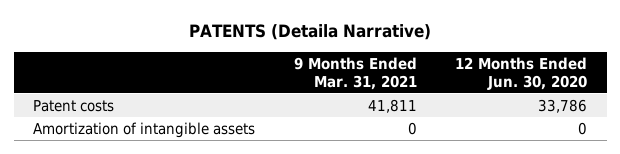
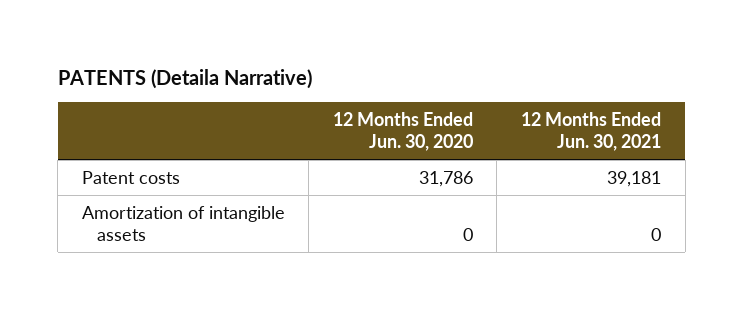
[293,56,417,90] 9 Months Ended Mar. 31, 2021 -> none
none -> [520,112,661,152] 12 Months Ended Jun. 30, 2021
[538,98,588,113] 33,786 -> [418,170,473,187] 31,786

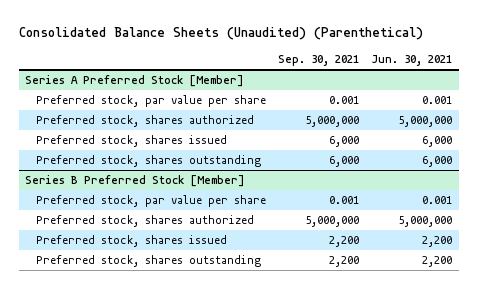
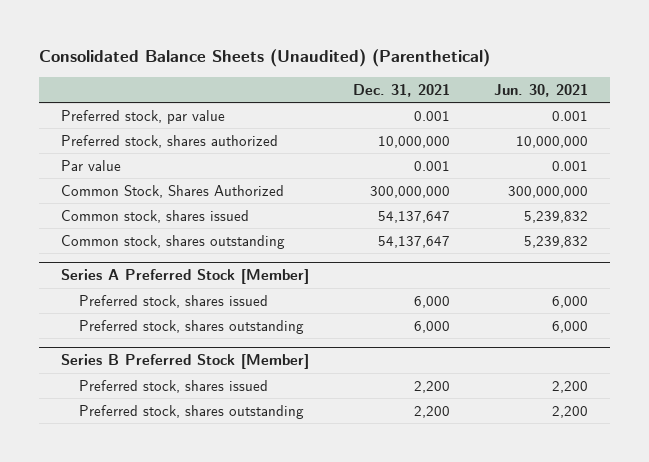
[278,55,360,67] Sep. 30, 2021 -> none
none -> [352,83,450,97] Dec. 31, 2021
none -> [60,109,225,124] Preferred stock, par value
none -> [60,134,278,148] Preferred stock, shares authorized
none -> [60,159,121,171] Par value
none -> [60,184,284,198] Common Stock, Shares Authorized
none -> [60,209,249,223] Common stock, shares issued
none -> [60,234,285,249] Common stock, shares outstanding
[36,95,267,108] Preferred stock, par value per share -> none
[36,115,255,128] Preferred stock, shares authorized -> none
[36,195,267,208] Preferred stock, par value per share -> none
[36,215,255,228] Preferred stock, shares authorized -> none

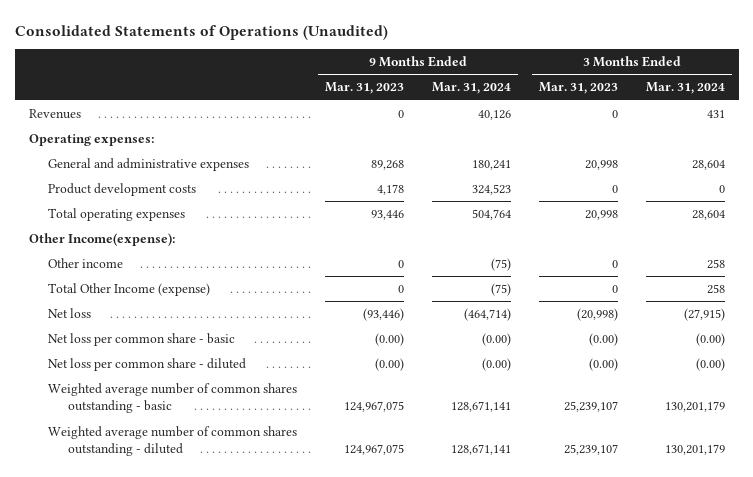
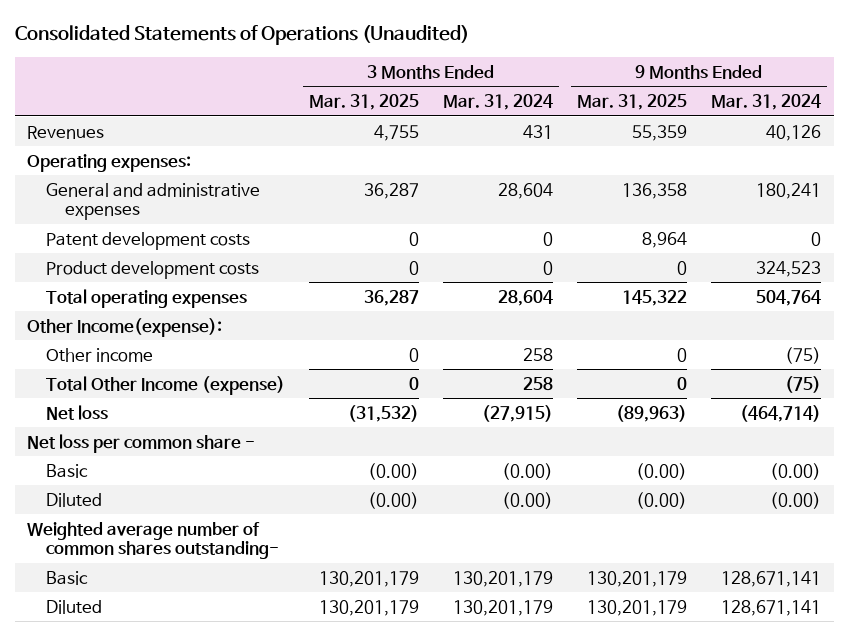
[325,82,405,95] Mar. 31, 2023 -> none
[538,82,618,95] Mar. 31, 2023 -> none
none -> [309,93,420,110] Mar. 31, 2025
none -> [577,93,688,110] Mar. 31, 2025
none -> [46,231,251,250] Patent development costs
none -> [27,433,256,453] Net loss per common share -
[48,333,236,347] Net loss per common share - basic -> [46,463,89,478] Basic
[48,358,247,372] Net loss per common share - diluted -> [46,492,103,507] Diluted
none -> [27,521,280,560] Weighted average number of common shares outstanding-
[48,383,298,414] Weighted average number of common shares outstanding - basic -> [46,570,89,585] Basic
[48,426,298,457] Weighted average number of common shares outstanding - diluted -> [46,599,103,614] Diluted

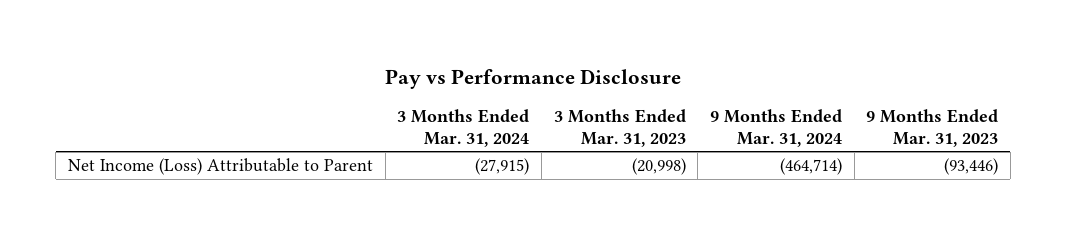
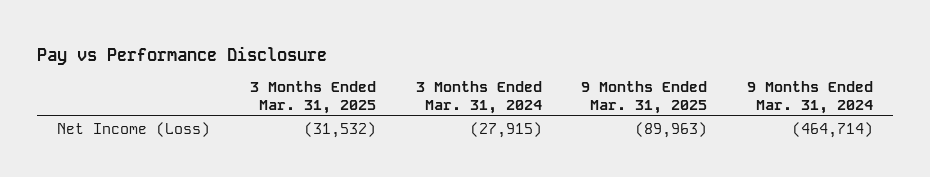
[553,108,686,147] 3 Months Ended Mar. 31, 2023 -> none
[866,108,999,147] 9 Months Ended Mar. 31, 2023 -> none
none -> [249,81,376,114] 3 Months Ended Mar. 31, 2025
none -> [581,81,708,114] 9 Months Ended Mar. 31, 2025
[68,158,374,176] Net Income (Loss) Attributable to Parent -> [57,121,211,137] Net Income (Loss)

